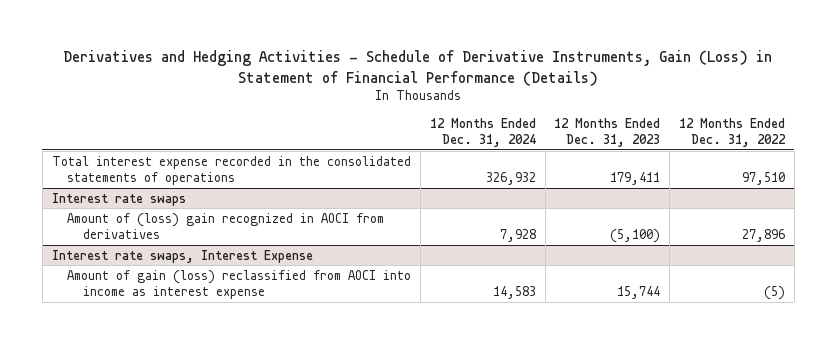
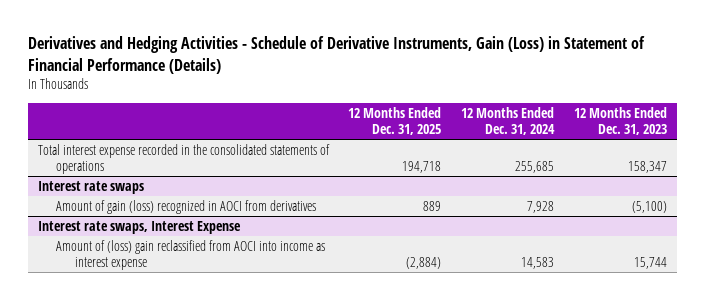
[678,117,786,148] 12 Months Ended Dec. 31, 2022 -> none
none -> [348,107,442,136] 12 Months Ended Dec. 31, 2025
[485,172,536,186] 326,932 -> [515,161,555,174] 255,685
[610,172,661,186] 179,411 -> [628,161,668,174] 158,347
[67,212,385,240] Amount of (loss) gain recognized in AOCI from derivatives -> [56,199,317,214] Amount of gain (loss) recognized in AOCI from derivatives
[67,269,412,300] Amount of gain (loss) reclassified from AOCI into income as interest expense -> [56,239,326,271] Amount of (loss) gain reclassified from AOCI into income as interest expense

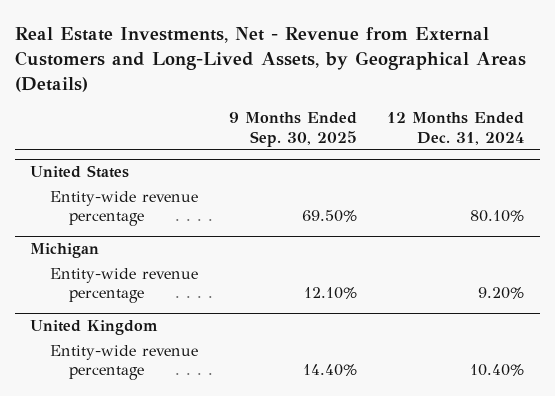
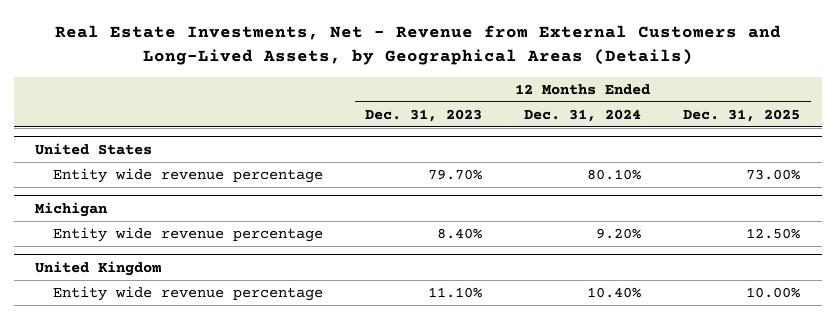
[228,112,357,147] 9 Months Ended Sep. 30, 2025 -> none
none -> [365,108,483,122] Dec. 31, 2023
none -> [683,108,801,122] Dec. 31, 2025
[49,190,198,226] Entity-wide revenue percentage -> [53,167,324,183] Entity wide revenue percentage
[49,267,198,303] Entity-wide revenue percentage -> [53,226,324,242] Entity wide revenue percentage
[49,344,198,380] Entity-wide revenue percentage -> [53,285,324,301] Entity wide revenue percentage

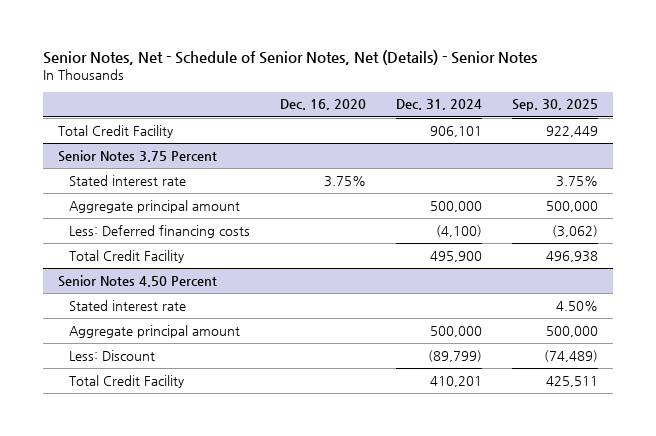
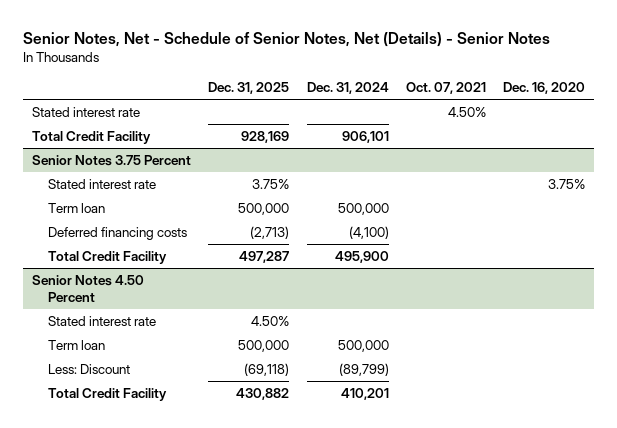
[512,99,599,112] Sep. 30, 2025 -> none
none -> [208,82,290,95] Dec. 31, 2025
none -> [405,82,486,95] Oct. 07, 2021
none -> [32,106,141,117] Stated interest rate
[69,199,241,213] Aggregate principal amount -> [47,202,105,213] Term loan
[69,224,251,238] Less: Deferred financing costs -> [47,226,187,240] Deferred financing costs
[69,324,241,338] Aggregate principal amount -> [47,339,105,350] Term loan

